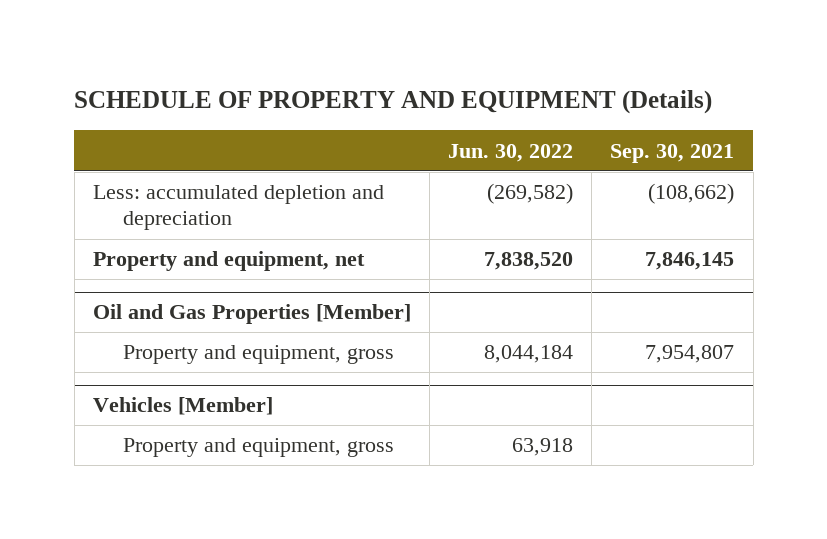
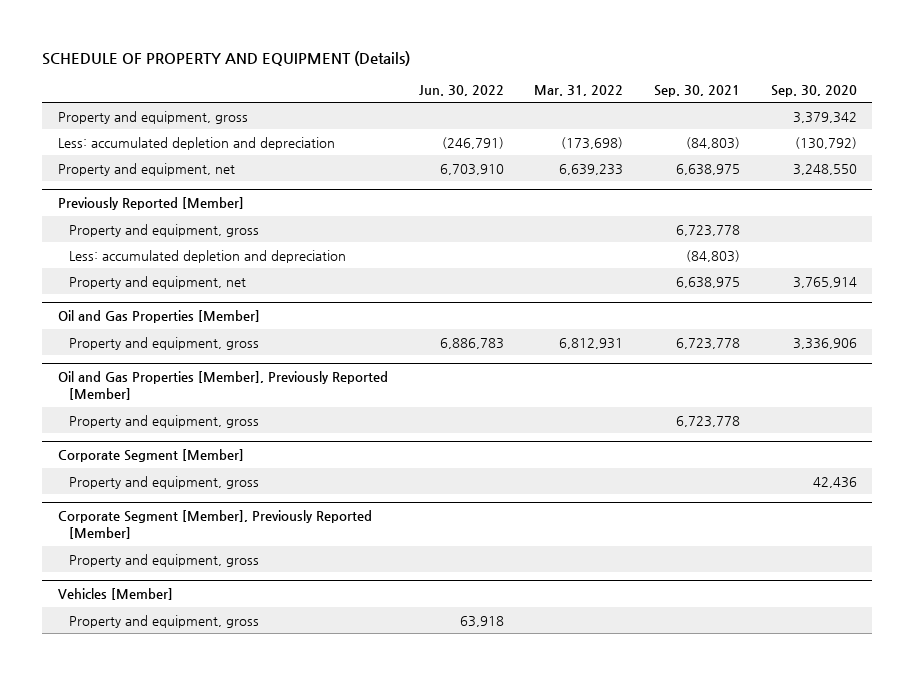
none -> [534,84,624,96] Mar. 31, 2022
none -> [770,84,857,97] Sep. 30, 2020
none -> [57,110,248,124] Property and equipment, gross
[487,183,574,205] (269,582) -> [441,136,504,149] (246,791)
[648,183,735,205] (108,662) -> [686,136,741,149] (84,803)
[484,252,574,271] 7,838,520 -> [439,163,504,175] 6,703,910
[645,252,735,271] 7,846,145 -> [676,163,741,175] 6,638,975
none -> [57,197,244,211] Previously Reported [Member]
none -> [69,223,260,237] Property and equipment, gross
none -> [69,249,347,263] Less: accumulated depletion and depreciation
none -> [69,275,247,289] Property and equipment, net
[484,345,574,364] 8,044,184 -> [439,337,504,349] 6,886,783
[645,345,735,364] 7,954,807 -> [676,337,741,349] 6,723,778
none -> [57,371,388,400] Oil and Gas Properties [Member], Previously Reported [Member]
none -> [69,414,260,428] Property and equipment, gross
none -> [57,449,244,463] Corporate Segment [Member]
none -> [69,475,260,489] Property and equipment, gross
none -> [57,510,372,539] Corporate Segment [Member], Previously Reported [Member]
none -> [69,553,260,567] Property and equipment, gross

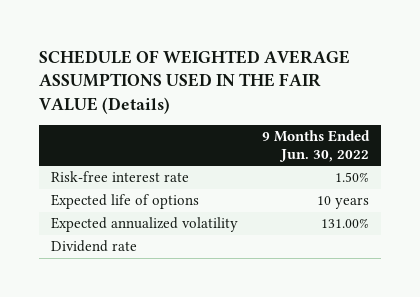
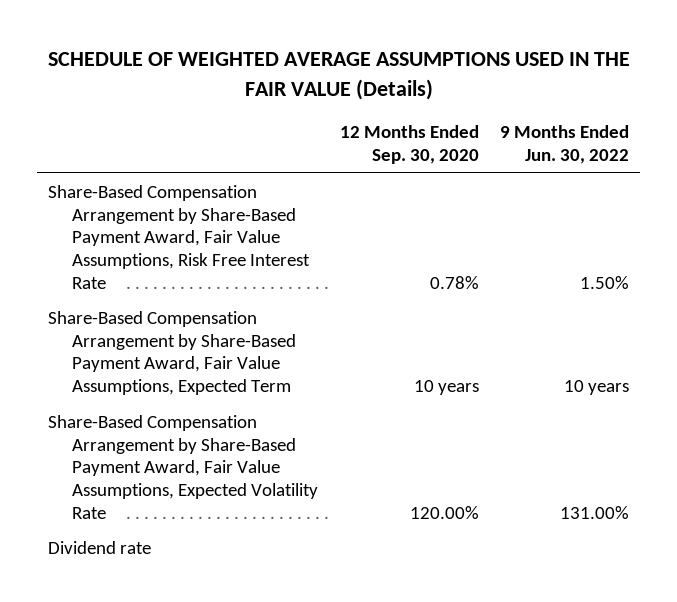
none -> [339,125,479,165] 12 Months Ended Sep. 30, 2020
[51,171,190,183] Risk-free interest rate -> [48,184,311,289] Share-Based Compensation Arrangement by Share-Based Payment Award, Fair Value Assumptions, Risk Free Interest Rate
[51,194,200,210] Expected life of options -> [48,310,297,396] Share-Based Compensation Arrangement by Share-Based Payment Award, Fair Value Assumptions, Expected Term
[51,217,239,233] Expected annualized volatility -> [48,414,319,519] Share-Based Compensation Arrangement by Share-Based Payment Award, Fair Value Assumptions, Expected Volatility Rate

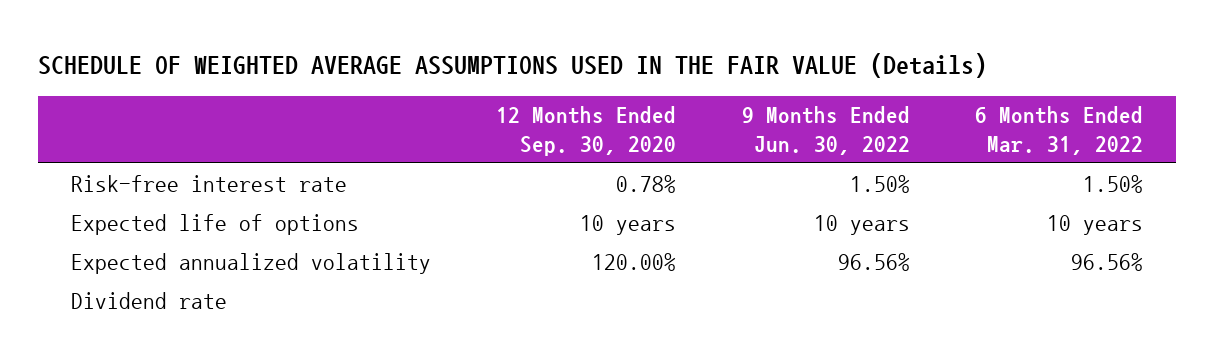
none -> [975,106,1144,155] 6 Months Ended Mar. 31, 2022
[48,414,319,519] Share-Based Compensation Arrangement by Share-Based Payment Award, Fair Value Assumptions, Expected Volatility Rate -> none
[48,184,311,289] Share-Based Compensation Arrangement by Share-Based Payment Award, Fair Value Assumptions, Risk Free Interest Rate -> [70,174,347,192] Risk-free interest rate
[48,310,297,396] Share-Based Compensation Arrangement by Share-Based Payment Award, Fair Value Assumptions, Expected Term -> [70,213,359,235] Expected life of options
none -> [70,252,431,274] Expected annualized volatility

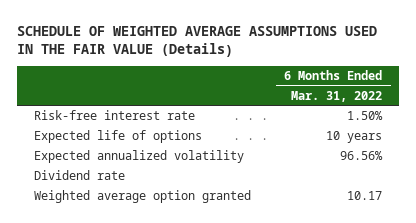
[496,106,677,156] 12 Months Ended Sep. 30, 2020 -> none
[741,106,910,155] 9 Months Ended Jun. 30, 2022 -> none
none -> [34,190,252,204] Weighted average option granted

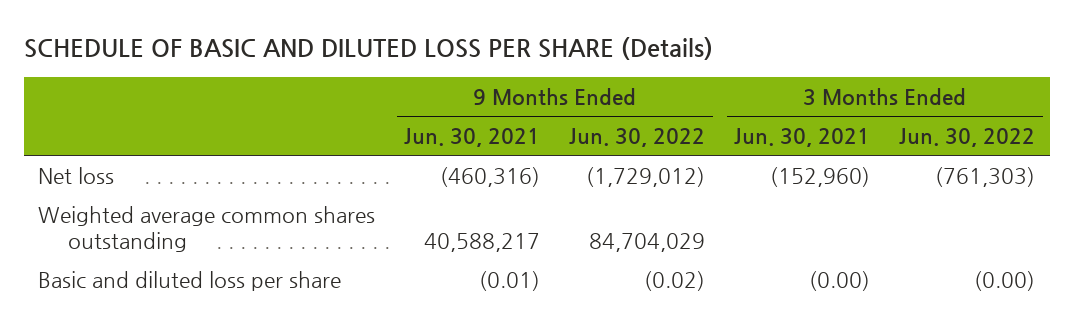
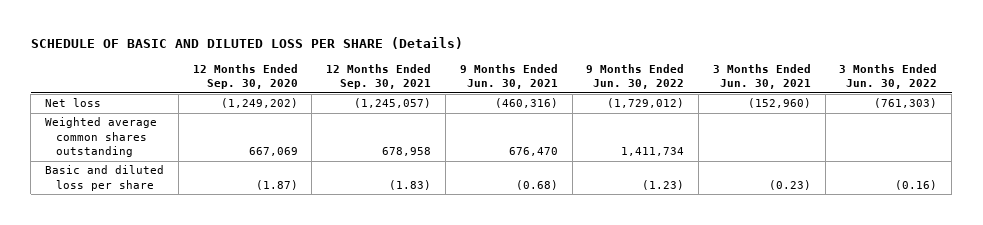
none -> [192,63,298,90] 12 Months Ended Sep. 30, 2020
none -> [326,63,432,90] 12 Months Ended Sep. 30, 2021
[424,233,541,253] 40,588,217 -> [508,147,558,157] 676,470
[589,233,706,253] 84,704,029 -> [621,147,685,157] 1,411,734
[479,270,541,291] (0.01) -> [515,179,558,190] (0.68)
[644,270,706,291] (0.02) -> [642,179,685,190] (1.23)
[809,270,871,291] (0.00) -> [768,179,811,190] (0.23)
[974,270,1036,291] (0.00) -> [895,179,938,190] (0.16)

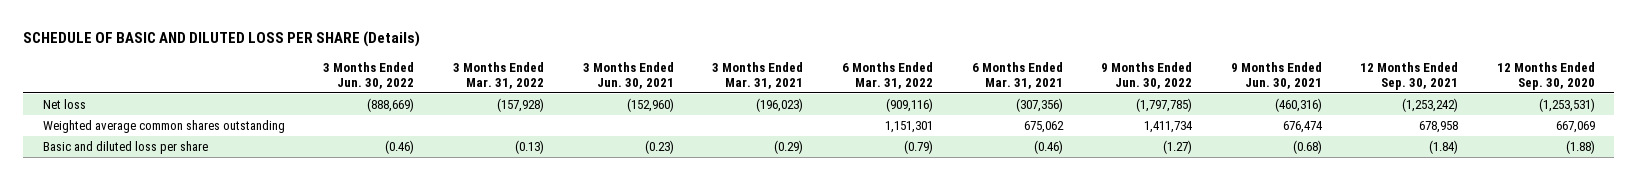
none -> [453,61,545,89] 3 Months Ended Mar. 31, 2022
none -> [712,61,804,89] 3 Months Ended Mar. 31, 2021
none -> [841,61,933,89] 6 Months Ended Mar. 31, 2022
none -> [971,61,1063,89] 6 Months Ended Mar. 31, 2021
[220,98,298,109] (1,249,202) -> [1539,98,1596,113] (1,253,531)
[354,98,432,109] (1,245,057) -> [1402,98,1459,113] (1,253,242)
[607,98,685,109] (1,729,012) -> [1136,98,1193,113] (1,797,785)
[874,98,938,109] (761,303) -> [367,98,415,113] (888,669)
[508,147,558,157] 676,470 -> [1282,121,1323,134] 676,474
[255,179,298,190] (1.87) -> [1566,140,1596,155] (1.88)
[389,179,432,190] (1.83) -> [1429,140,1459,155] (1.84)
[642,179,685,190] (1.23) -> [1163,140,1193,155] (1.27)
[895,179,938,190] (0.16) -> [385,140,415,155] (0.46)

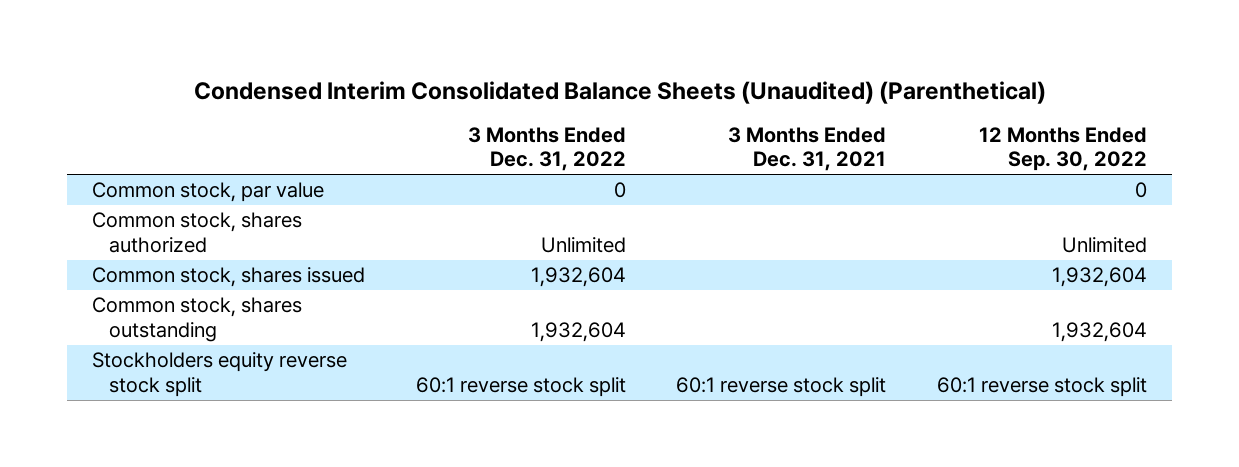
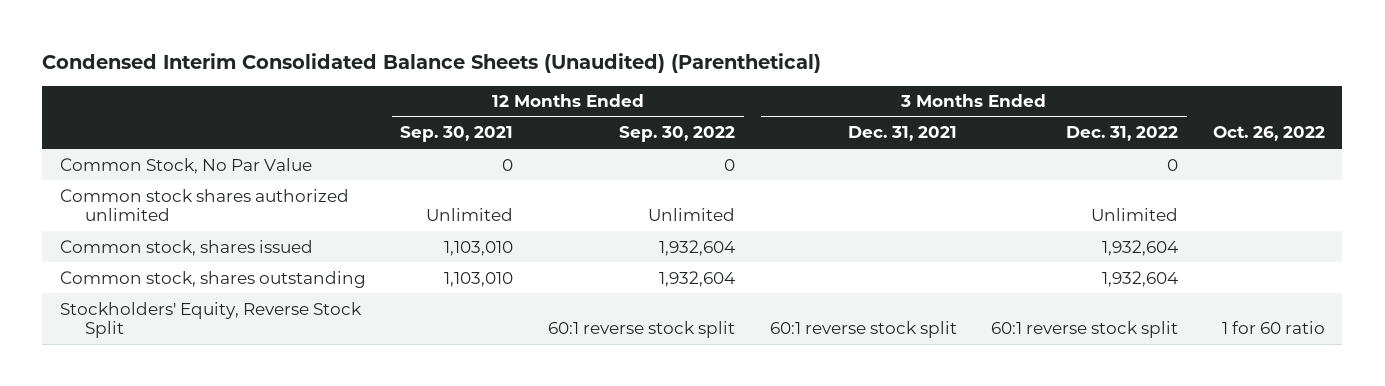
none -> [400,126,514,143] Sep. 30, 2021
none -> [1213,126,1326,142] Oct. 26, 2022
[92,182,325,203] Common stock, par value -> [59,157,312,174] Common Stock, No Par Value
[92,212,303,254] Common stock, shares authorized -> [59,188,349,222] Common stock shares authorized unlimited
[92,352,348,398] Stockholders equity reverse stock split -> [59,301,362,339] Stockholders' Equity, Reverse Stock Split

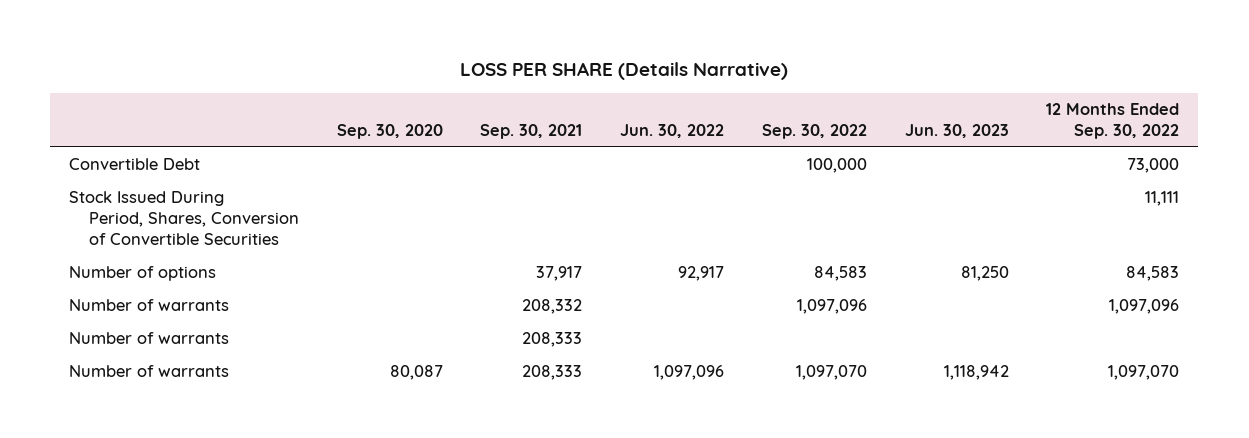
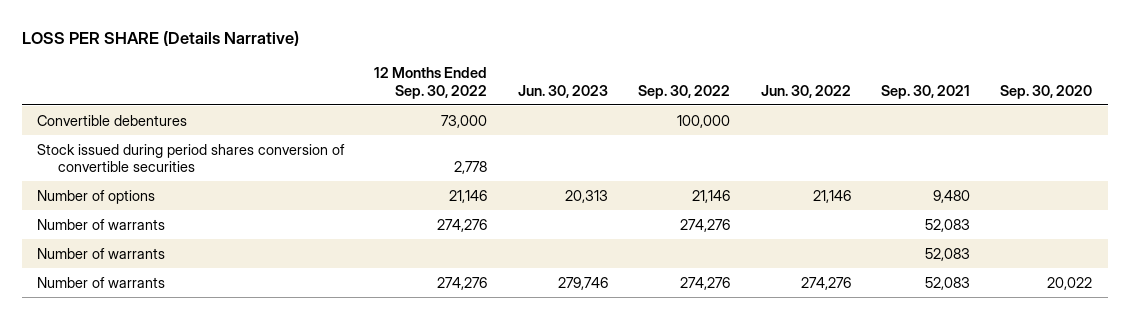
[69,158,201,171] Convertible Debt -> [36,114,187,126] Convertible debentures
[69,191,299,246] Stock Issued During Period, Shares, Conversion of Convertible Securities -> [36,143,345,173] Stock issued during period shares conversion of convertible securities
[1145,191,1180,207] 11,111 -> [454,161,488,175] 2,778
[536,266,583,282] 37,917 -> [933,189,971,203] 9,480
[678,266,725,282] 92,917 -> [812,189,851,203] 21,146
[813,266,867,282] 84,583 -> [692,189,731,203] 21,146
[960,266,1009,282] 81,250 -> [564,189,608,203] 20,313
[1126,266,1180,282] 84,583 -> [449,189,488,203] 21,146
[522,299,583,315] 208,332 -> [925,218,971,232] 52,083
[796,299,867,315] 1,097,096 -> [680,218,731,232] 274,276
[1109,299,1180,315] 1,097,096 -> [437,218,488,232] 274,276
[522,332,583,348] 208,333 -> [925,247,971,261] 52,083
[389,365,443,381] 80,087 -> [1047,276,1093,290] 20,022
[522,365,583,381] 208,333 -> [925,276,971,290] 52,083
[654,365,725,381] 1,097,096 -> [800,276,851,290] 274,276
[795,365,867,381] 1,097,070 -> [680,276,731,290] 274,276
[943,365,1009,381] 1,118,942 -> [557,276,608,290] 279,746
[1108,365,1180,381] 1,097,070 -> [437,276,488,290] 274,276

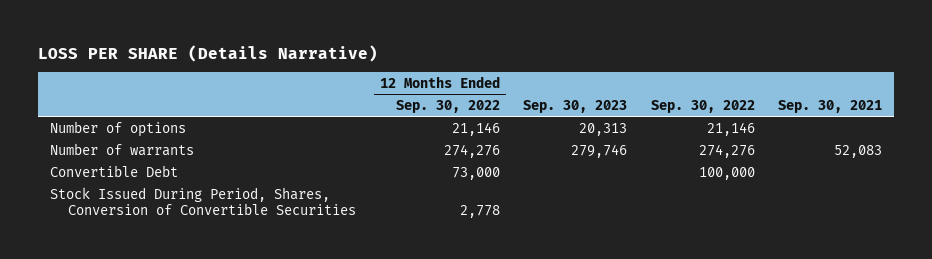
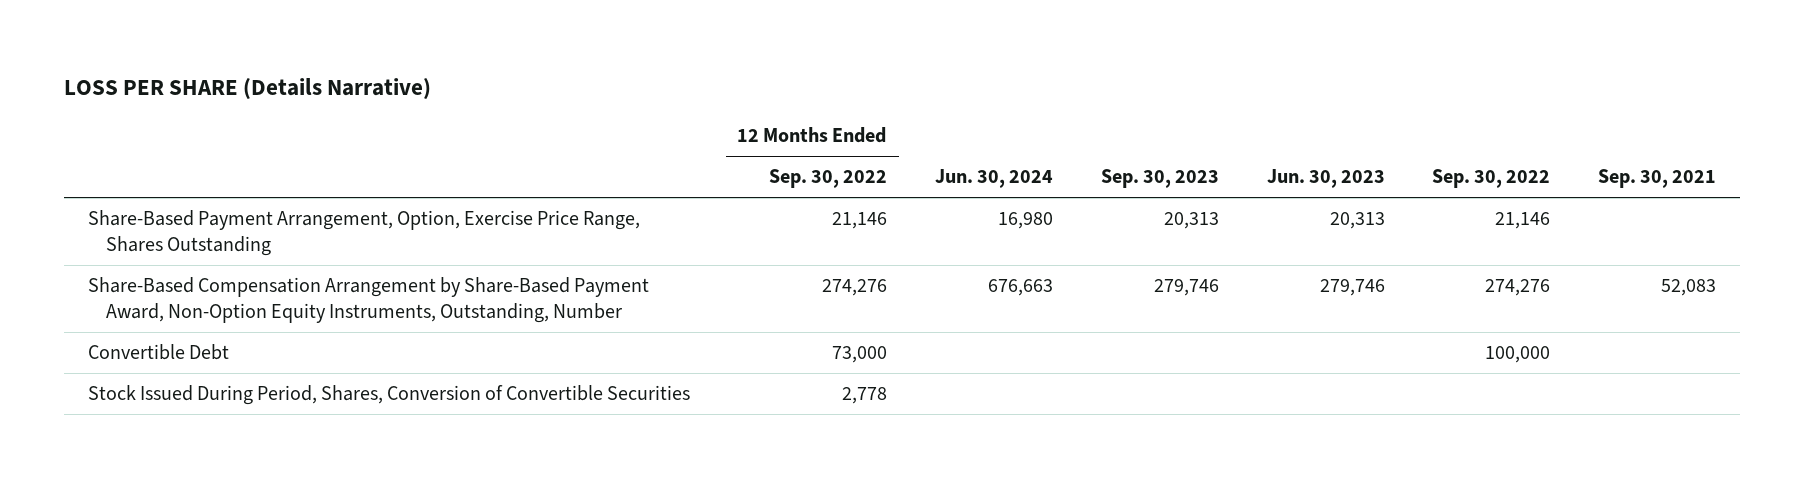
none -> [934,169,1053,189] Jun. 30, 2024
none -> [1266,169,1385,189] Jun. 30, 2023
[49,120,186,137] Number of options -> [88,210,641,256] Share-Based Payment Arrangement, Option, Exercise Price Range, Shares Outstanding
[49,142,194,156] Number of warrants -> [88,277,650,323] Share-Based Compensation Arrangement by Share-Based Payment Award, Non-Option Equity Instruments, Outstanding, Number

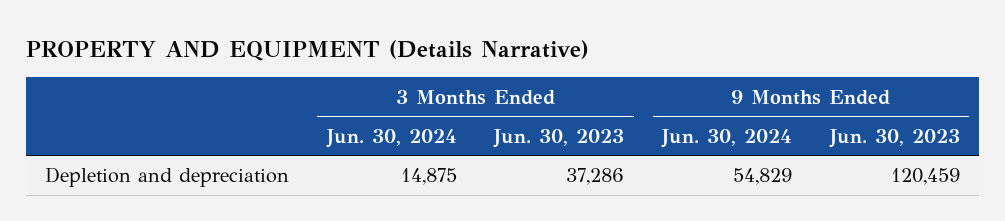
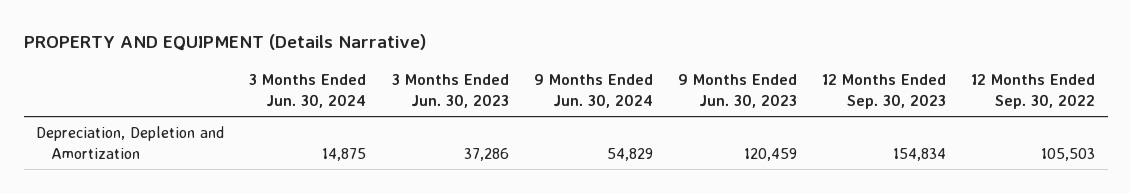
none -> [822,74,947,110] 12 Months Ended Sep. 30, 2023
none -> [971,74,1096,110] 12 Months Ended Sep. 30, 2022
[45,167,290,188] Depletion and depreciation -> [36,126,225,159] Depreciation, Depletion and Amortization

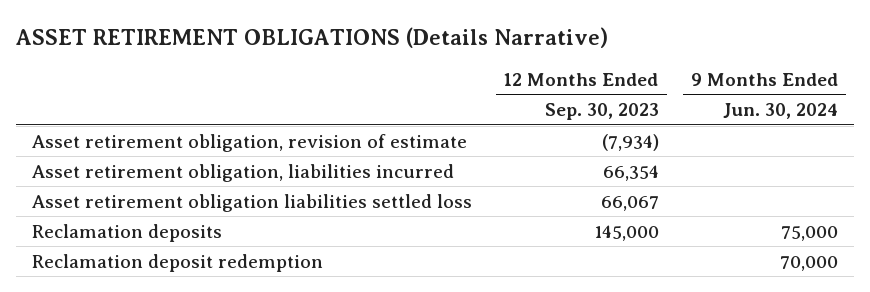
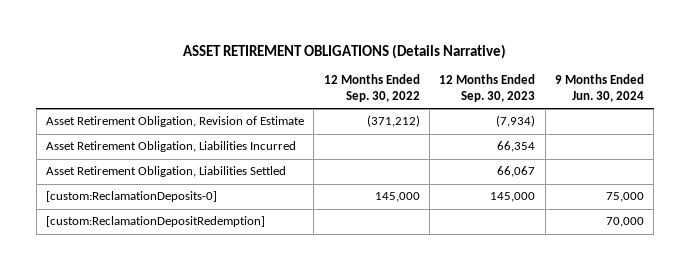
none -> [323,74,420,102] 12 Months Ended Sep. 30, 2022
[31,133,467,152] Asset retirement obligation, revision of estimate -> [46,116,305,128] Asset Retirement Obligation, Revision of Estimate
[31,163,454,182] Asset retirement obligation, liabilities incurred -> [46,141,297,153] Asset Retirement Obligation, Liabilities Incurred
[31,193,472,212] Asset retirement obligation liabilities settled loss -> [46,166,287,178] Asset Retirement Obligation, Liabilities Settled
[31,223,222,242] Reclamation deposits -> [46,191,218,203] [custom:ReclamationDeposits-0]
[31,253,323,272] Reclamation deposit redemption -> [46,216,266,228] [custom:ReclamationDepositRedemption]

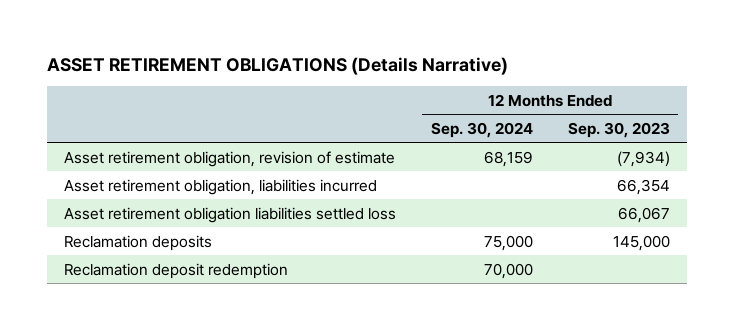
[323,74,420,102] 12 Months Ended Sep. 30, 2022 -> none
[554,74,644,102] 9 Months Ended Jun. 30, 2024 -> none
none -> [430,121,533,138] Sep. 30, 2024
[46,116,305,128] Asset Retirement Obligation, Revision of Estimate -> [64,150,396,167] Asset retirement obligation, revision of estimate
[46,141,297,153] Asset Retirement Obligation, Liabilities Incurred -> [64,178,378,195] Asset retirement obligation, liabilities incurred
[46,166,287,178] Asset Retirement Obligation, Liabilities Settled -> [64,206,397,223] Asset retirement obligation liabilities settled loss
[46,191,218,203] [custom:ReclamationDeposits-0] -> [64,234,213,251] Reclamation deposits
[46,216,266,228] [custom:ReclamationDepositRedemption] -> [64,262,289,279] Reclamation deposit redemption

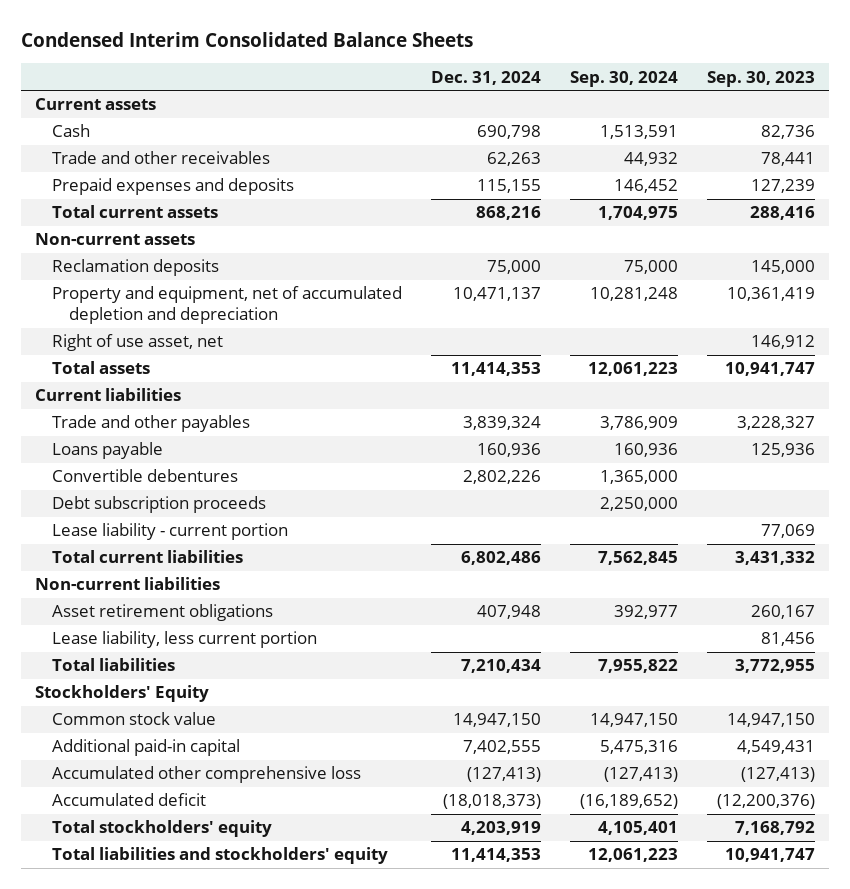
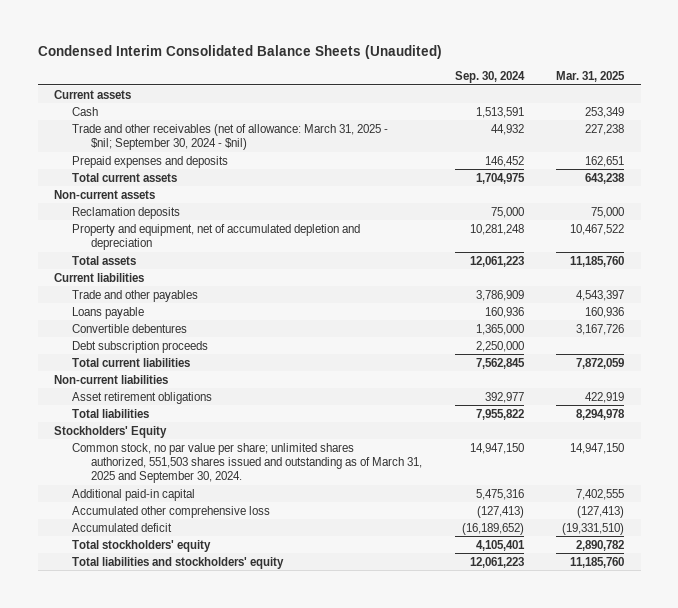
[21,31,474,47] Condensed Interim Consolidated Balance Sheets -> [37,44,442,59] Condensed Interim Consolidated Balance Sheets (Unaudited)
[431,70,542,85] Dec. 31, 2024 -> none
[706,70,815,87] Sep. 30, 2023 -> none
none -> [556,71,626,83] Mar. 31, 2025
[52,151,271,165] Trade and other receivables -> [72,123,389,150] Trade and other receivables (net of allowance: March 31, 2025 - $nil; September 30, 2024 - $nil)
[52,334,224,352] Right of use asset, net -> none
[52,523,289,541] Lease liability - current portion -> none
[52,631,318,649] Lease liability, less current portion -> none
[52,712,217,726] Common stock value -> [72,442,422,483] Common stock, no par value per share; unlimited shares authorized, 551,503 shares issued and outstanding as of March 31, 2025 and September 30, 2024.

